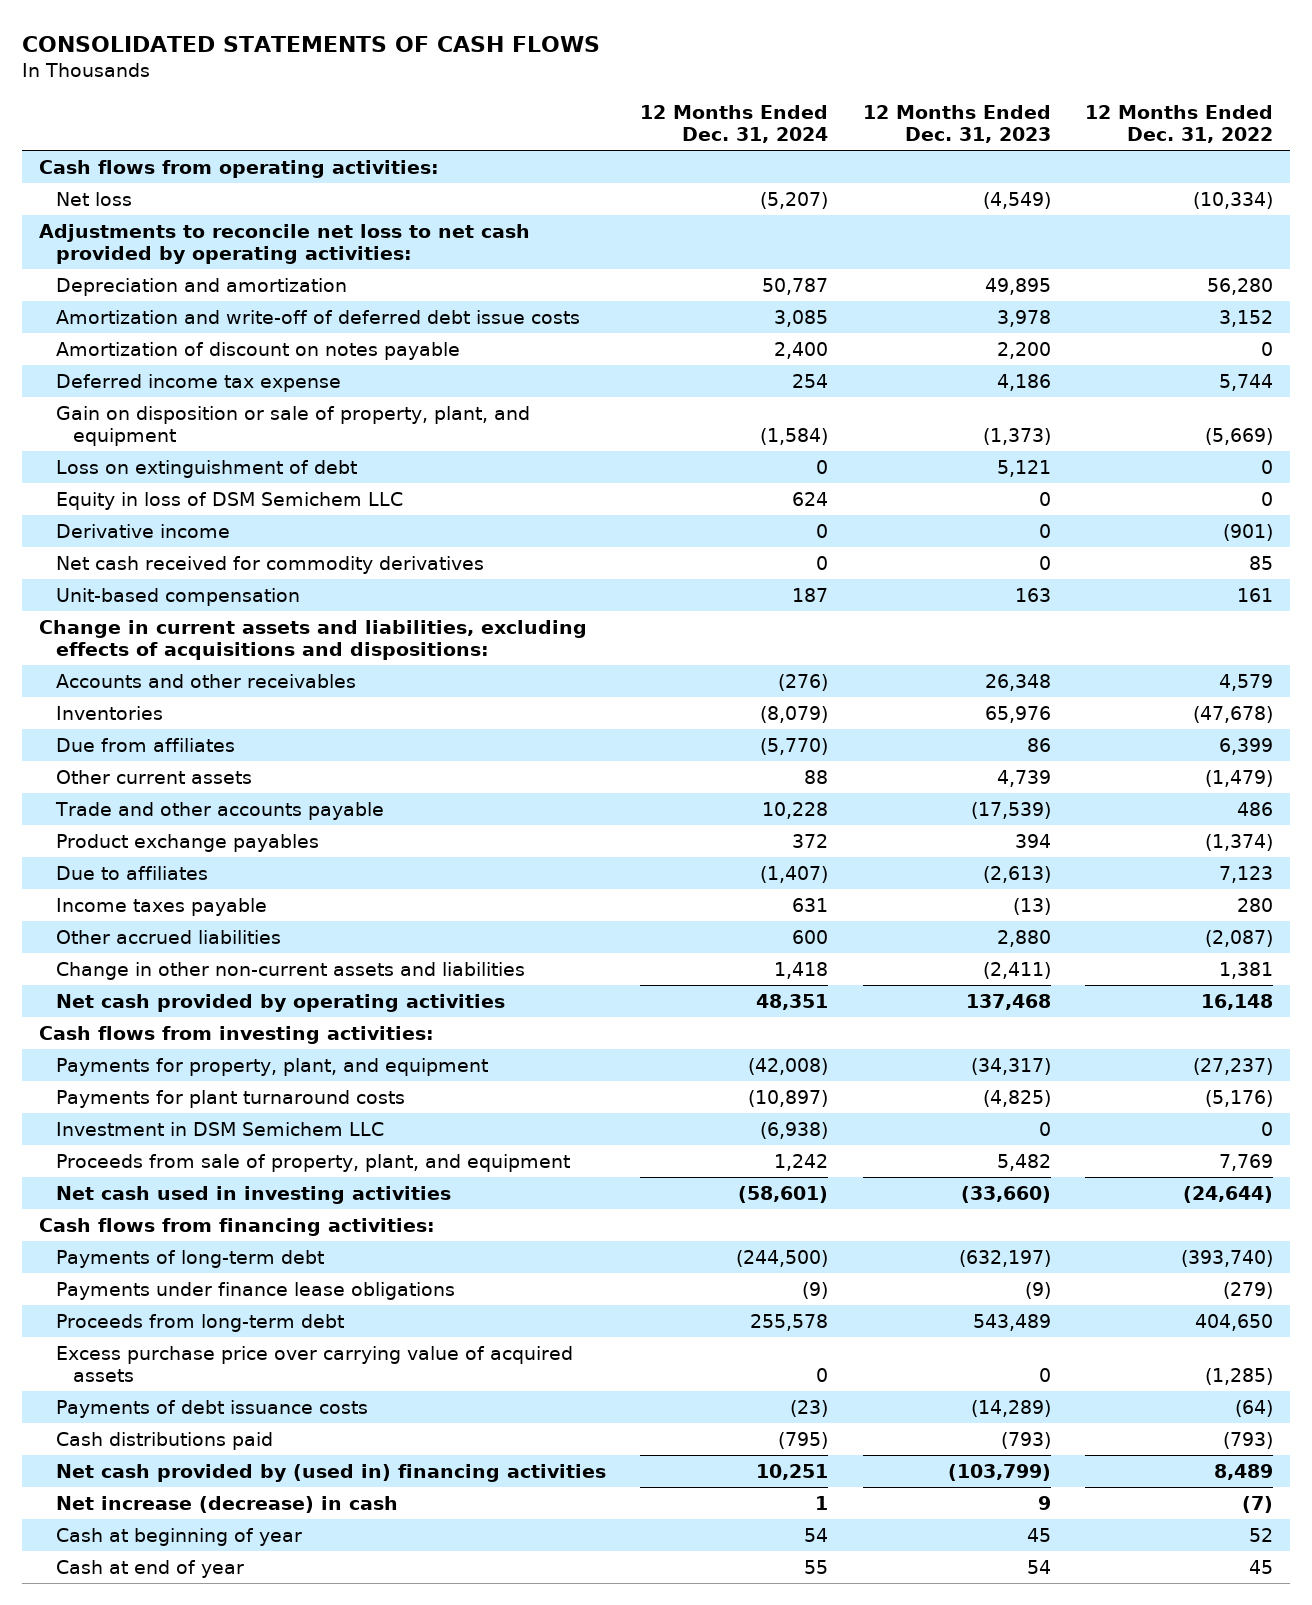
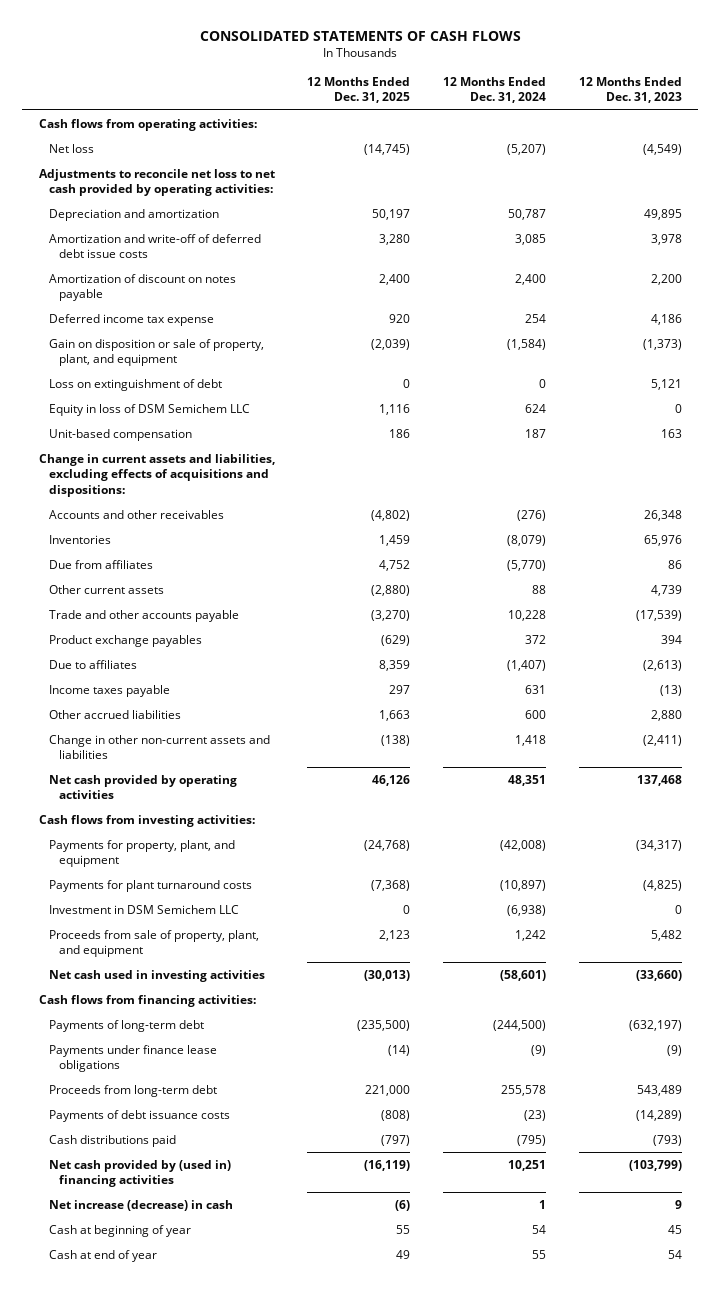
[1084,105,1273,144] 12 Months Ended Dec. 31, 2022 -> none
none -> [307,76,411,104] 12 Months Ended Dec. 31, 2025
[56,524,231,539] Derivative income -> none
[56,556,485,575] Net cash received for commodity derivatives -> none
[56,1346,574,1383] Excess purchase price over carrying value of acquired assets -> none

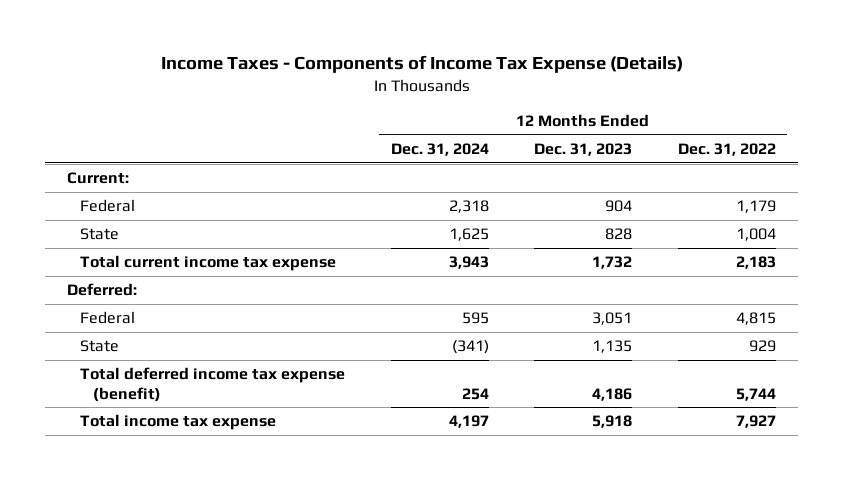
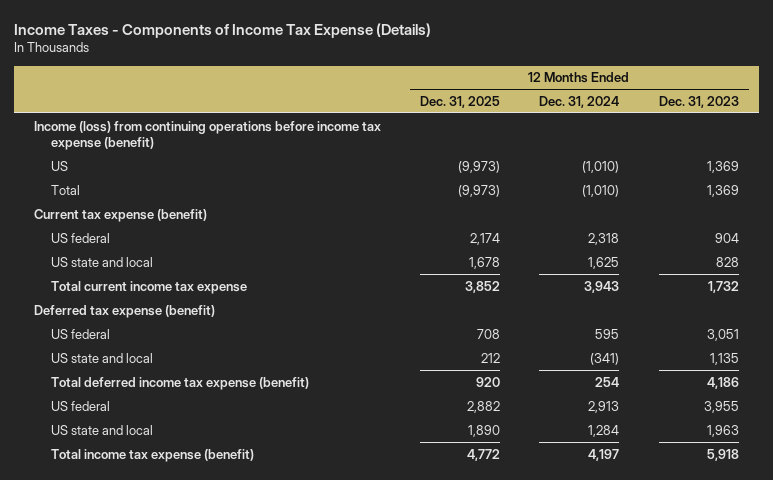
[677,142,776,156] Dec. 31, 2022 -> none
none -> [420,95,501,108] Dec. 31, 2025
none -> [33,120,381,151] Income (loss) from continuing operations before income tax expense (benefit)
none -> [50,160,68,171] US
none -> [50,184,80,195] Total
[67,172,130,185] Current: -> [33,208,207,222] Current tax expense (benefit)
[80,199,136,213] Federal -> [50,232,110,243] US federal
[80,228,120,241] State -> [50,256,153,267] US state and local
[67,283,138,297] Deferred: -> [33,304,215,318] Deferred tax expense (benefit)
[80,311,136,325] Federal -> [50,328,110,339] US federal
[80,340,120,353] State -> [50,352,153,363] US state and local
none -> [50,400,110,411] US federal
none -> [50,424,153,435] US state and local
[80,414,277,431] Total income tax expense -> [50,448,254,462] Total income tax expense (benefit)

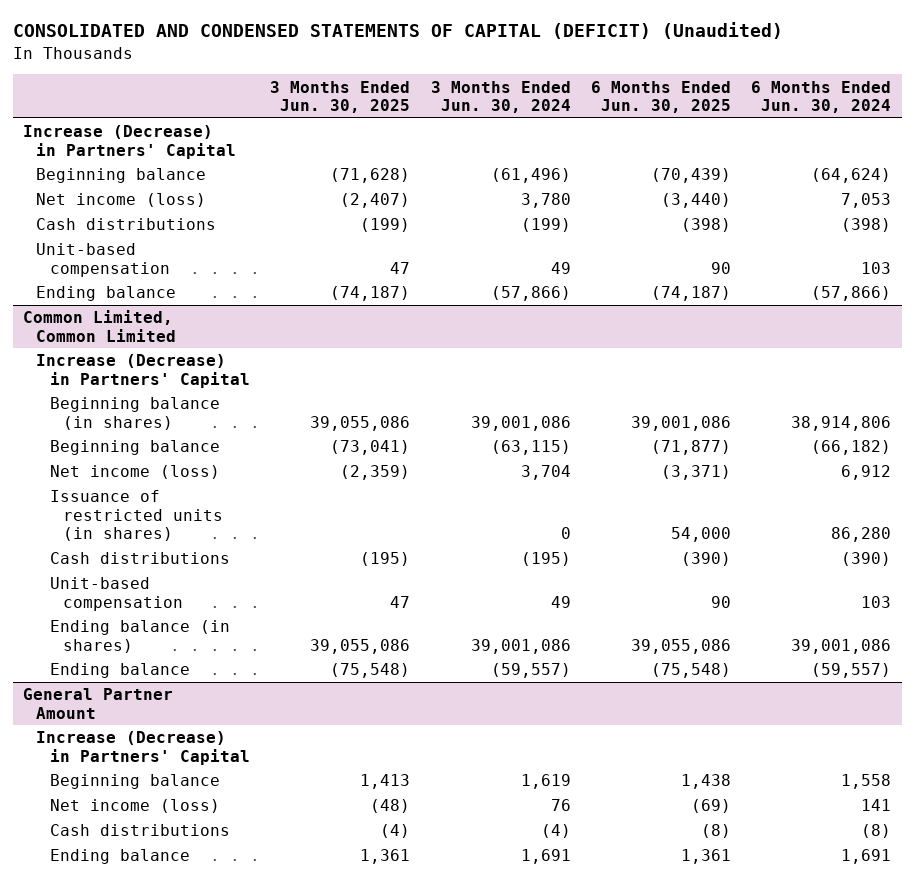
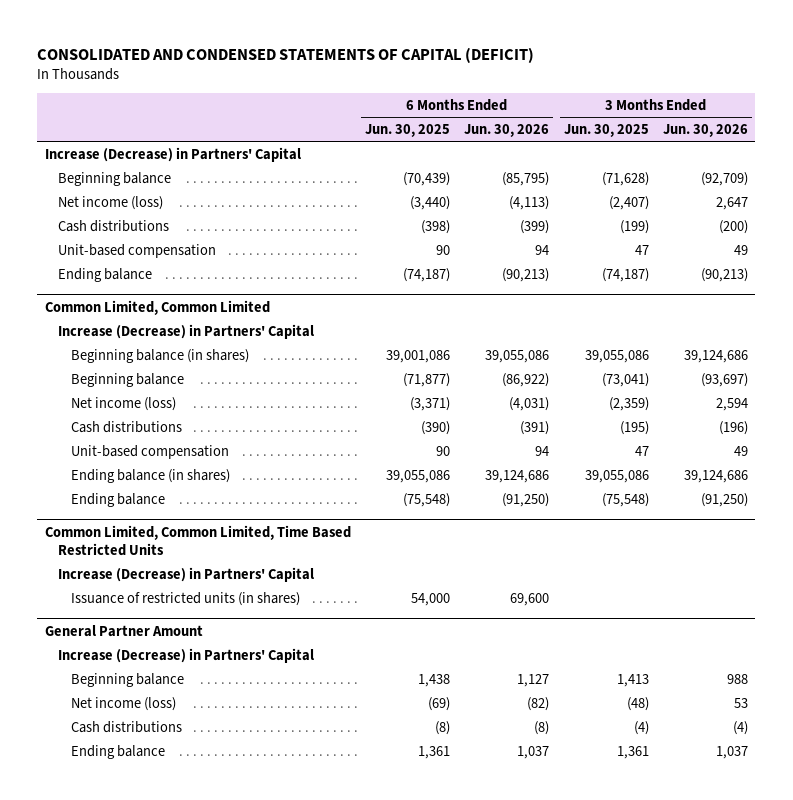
[12,22,783,40] CONSOLIDATED AND CONDENSED STATEMENTS OF CAPITAL (DEFICIT) (Unaudited) -> [37,46,535,63] CONSOLIDATED AND CONDENSED STATEMENTS OF CAPITAL (DEFICIT)
[430,80,571,113] 3 Months Ended Jun. 30, 2024 -> none
[751,80,892,113] 6 Months Ended Jun. 30, 2024 -> none
none -> [464,123,550,137] Jun. 30, 2026
none -> [663,123,749,137] Jun. 30, 2026
[49,490,224,541] Issuance of restricted units (in shares) -> none
none -> [44,524,351,556] Common Limited, Common Limited, Time Based Restricted Units
none -> [57,566,314,582] Increase (Decrease) in Partners' Capital
none -> [70,591,300,606] Issuance of restricted units (in shares)

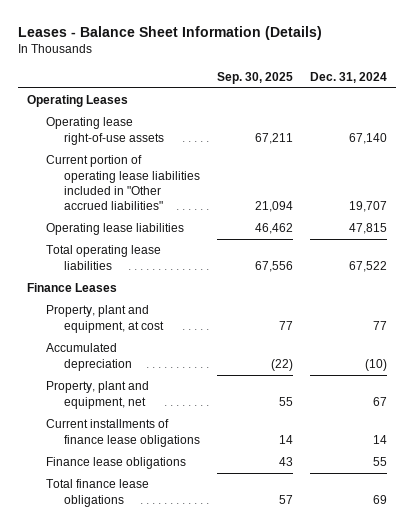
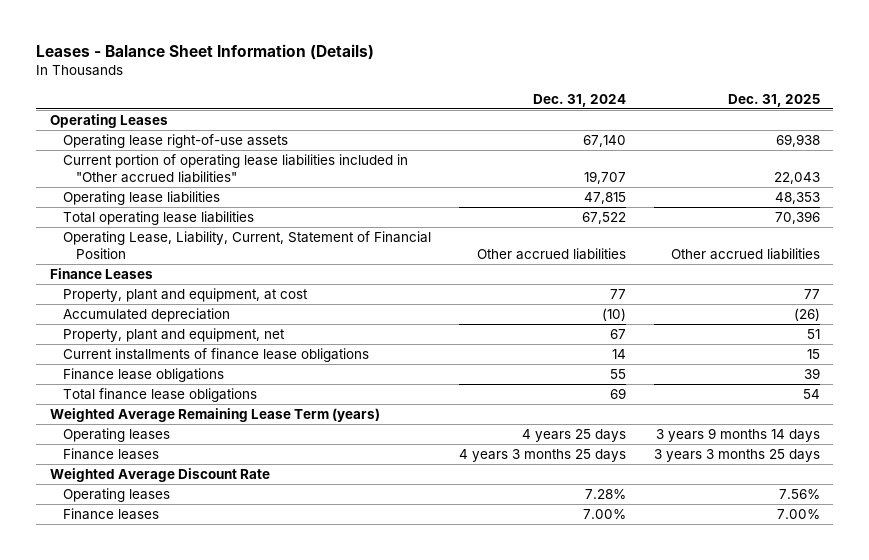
[217,71,294,84] Sep. 30, 2025 -> none
none -> [727,93,820,107] Dec. 31, 2025
none -> [62,231,431,259] Operating Lease, Liability, Current, Statement of Financial Position
none -> [49,408,380,423] Weighted Average Remaining Lease Term (years)
none -> [62,428,170,443] Operating leases
none -> [62,448,159,461] Finance leases
none -> [49,468,270,483] Weighted Average Discount Rate
none -> [62,488,170,503] Operating leases
none -> [62,508,159,521] Finance leases

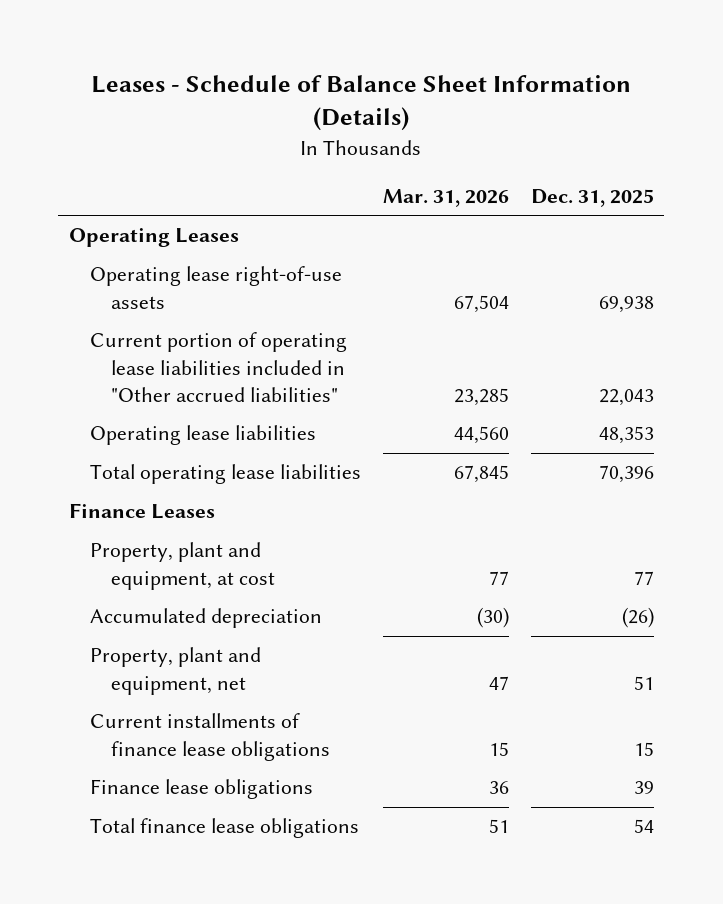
[35,43,374,60] Leases - Balance Sheet Information (Details) -> [91,74,632,132] Leases - Schedule of Balance Sheet Information (Details)
[532,93,626,107] Dec. 31, 2024 -> none
none -> [382,188,509,207] Mar. 31, 2026
[62,231,431,259] Operating Lease, Liability, Current, Statement of Financial Position -> none
[49,408,380,423] Weighted Average Remaining Lease Term (years) -> none
[62,428,170,443] Operating leases -> none
[62,448,159,461] Finance leases -> none
[49,468,270,483] Weighted Average Discount Rate -> none
[62,488,170,503] Operating leases -> none
[62,508,159,521] Finance leases -> none

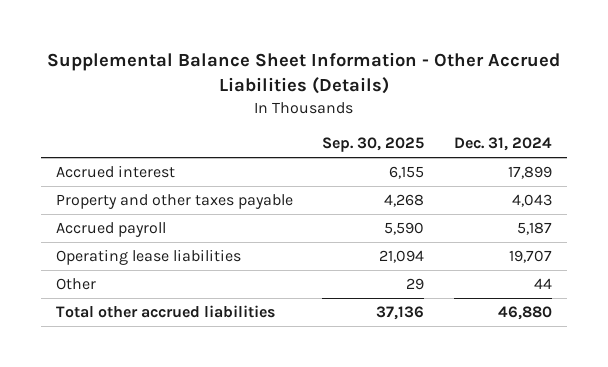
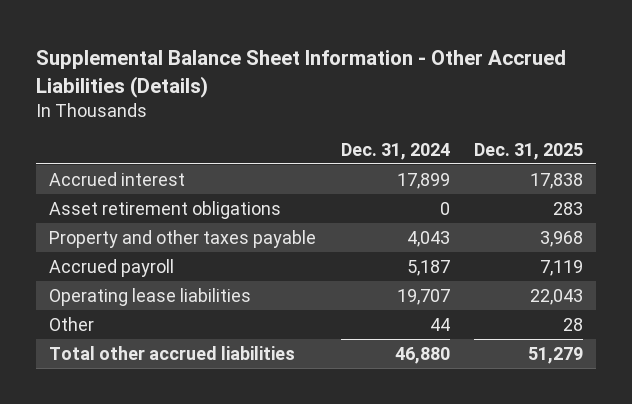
[322,137,425,153] Sep. 30, 2025 -> none
none -> [474,142,584,160] Dec. 31, 2025
none -> [48,200,281,219] Asset retirement obligations

